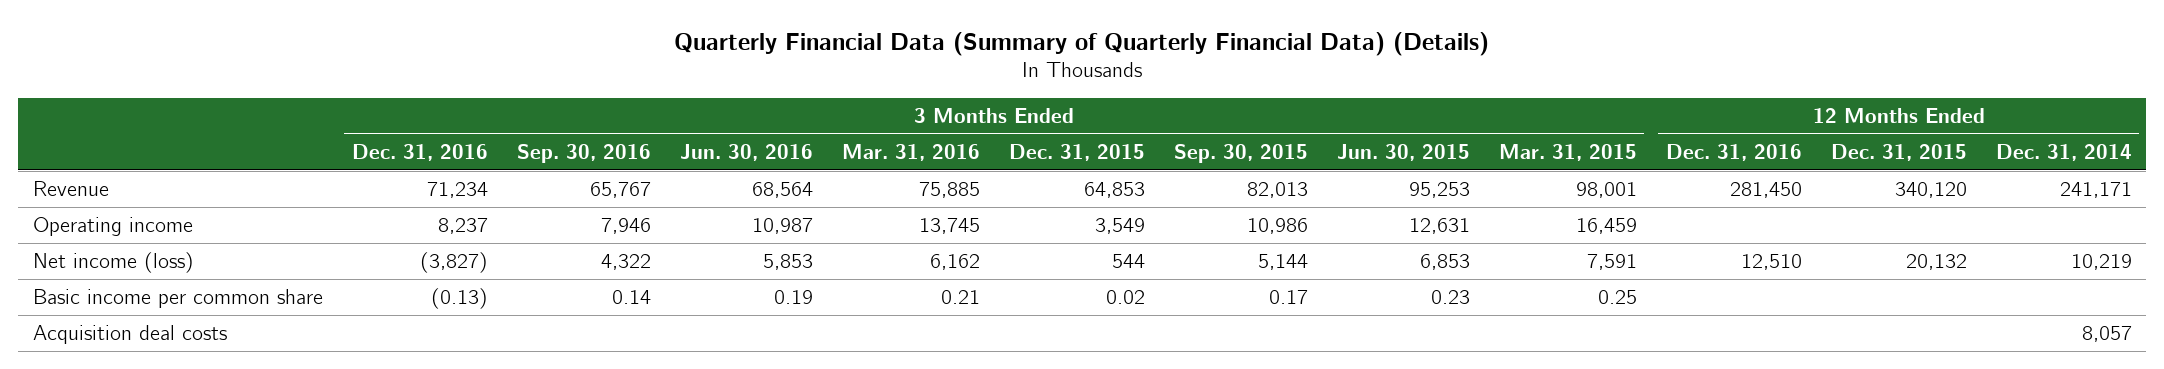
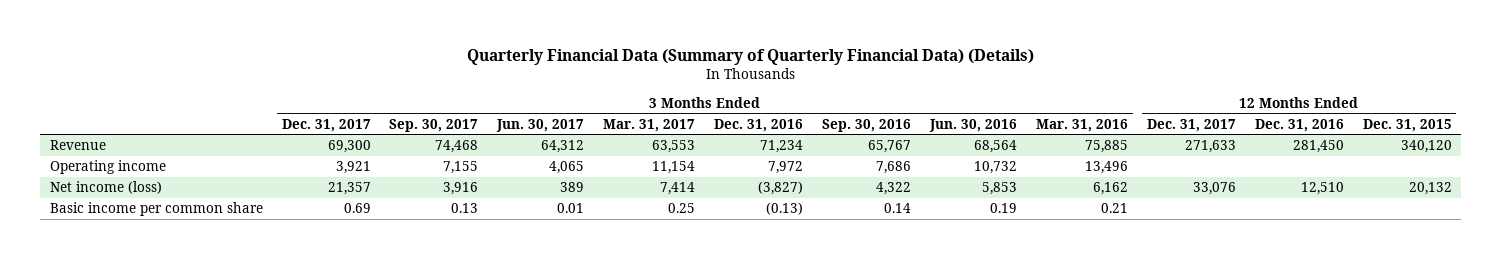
[1008,143,1145,161] Dec. 31, 2015 -> none
[1173,143,1308,163] Sep. 30, 2015 -> none
[1336,143,1470,161] Jun. 30, 2015 -> none
[1498,143,1637,161] Mar. 31, 2015 -> none
[1995,143,2132,161] Dec. 31, 2014 -> none
none -> [281,118,371,132] Dec. 31, 2017
none -> [389,118,479,132] Sep. 30, 2017
none -> [496,118,585,132] Jun. 30, 2017
none -> [603,118,696,132] Mar. 31, 2017
none -> [1146,118,1236,132] Dec. 31, 2017
[437,218,488,235] 8,237 -> [768,161,804,175] 7,972
[600,218,651,235] 7,946 -> [876,161,912,175] 7,686
[751,218,813,235] 10,987 -> [973,161,1017,175] 10,732
[918,218,980,235] 13,745 -> [1084,161,1128,175] 13,496
[32,325,227,345] Acquisition deal costs -> none

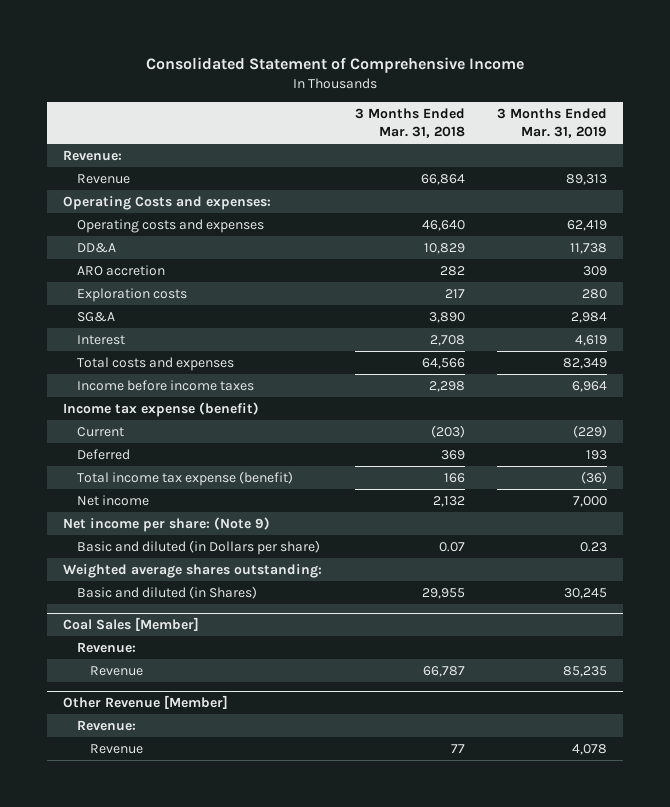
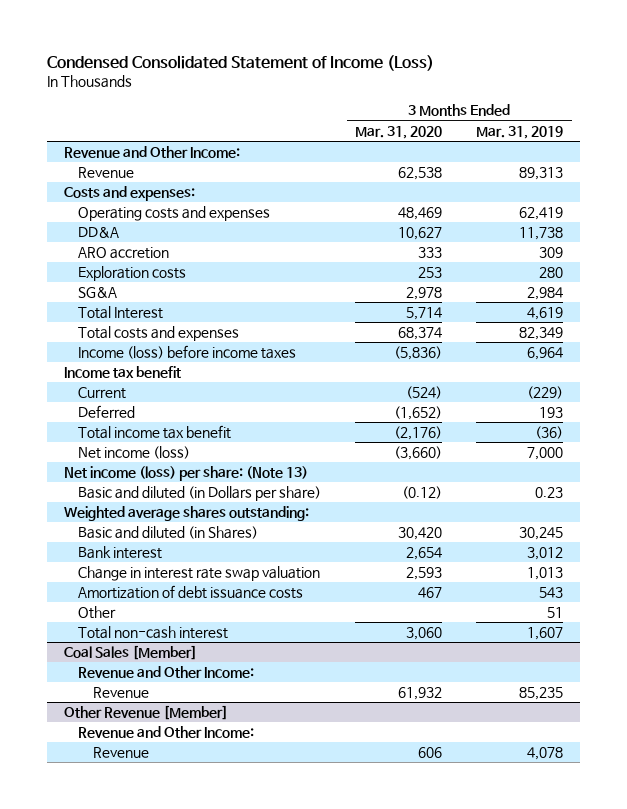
[146,56,525,73] Consolidated Statement of Comprehensive Income -> [46,54,434,71] Condensed Consolidated Statement of Income (Loss)
[354,107,465,138] 3 Months Ended Mar. 31, 2018 -> none
none -> [355,125,443,139] Mar. 31, 2020
[63,149,123,161] Revenue: -> [63,146,240,159] Revenue and Other Income:
[63,195,272,210] Operating Costs and expenses: -> [63,186,195,202] Costs and expenses:
[76,334,125,345] Interest -> [78,306,164,320] Total Interest
[76,379,254,391] Income before income taxes -> [78,345,297,360] Income (loss) before income taxes
[63,401,260,417] Income tax expense (benefit) -> [63,366,181,379] Income tax benefit
[76,470,293,486] Total income tax expense (benefit) -> [78,425,232,440] Total income tax benefit
[76,494,149,506] Net income -> [78,446,191,460] Net income (loss)
[63,516,271,532] Net income per share: (Note 9) -> [63,466,308,482] Net income (loss) per share: (Note 13)
none -> [78,546,163,560] Bank interest
none -> [78,566,321,582] Change in interest rate swap valuation
none -> [78,585,304,600] Amortization of debt issuance costs
none -> [78,606,117,620] Other
none -> [78,626,229,640] Total non-cash interest
[76,641,136,653] Revenue: -> [78,666,255,679] Revenue and Other Income:
[76,719,136,731] Revenue: -> [78,726,255,739] Revenue and Other Income:

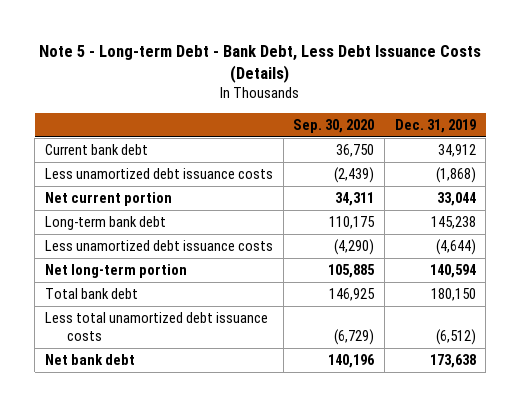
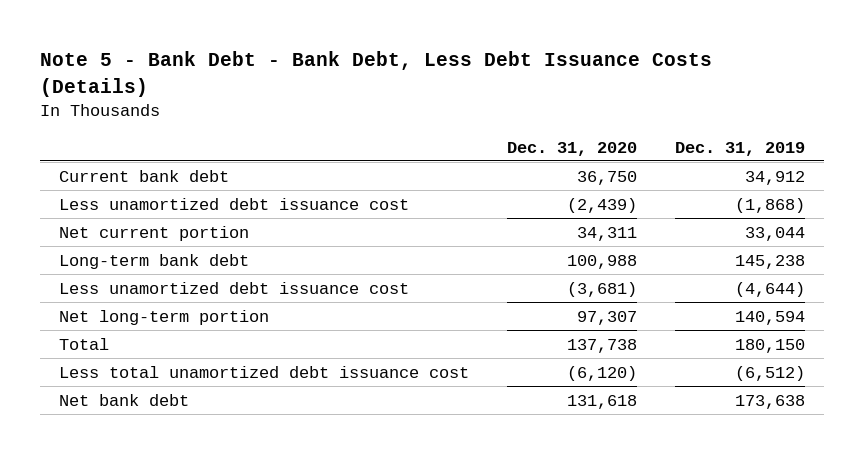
[39,44,482,84] Note 5 - Long-term Debt - Bank Debt, Less Debt Issuance Costs (Details) -> [39,51,712,97] Note 5 - Bank Debt - Bank Debt, Less Debt Issuance Costs (Details)
[293,118,375,133] Sep. 30, 2020 -> none
none -> [506,141,637,156] Dec. 31, 2020
[44,168,273,180] Less unamortized debt issuance costs -> [58,197,409,210] Less unamortized debt issuance cost
[44,240,273,252] Less unamortized debt issuance costs -> [58,281,409,294] Less unamortized debt issuance cost
[44,288,138,300] Total bank debt -> [58,337,109,350] Total
[44,312,268,341] Less total unamortized debt issuance costs -> [58,365,469,378] Less total unamortized debt issuance cost

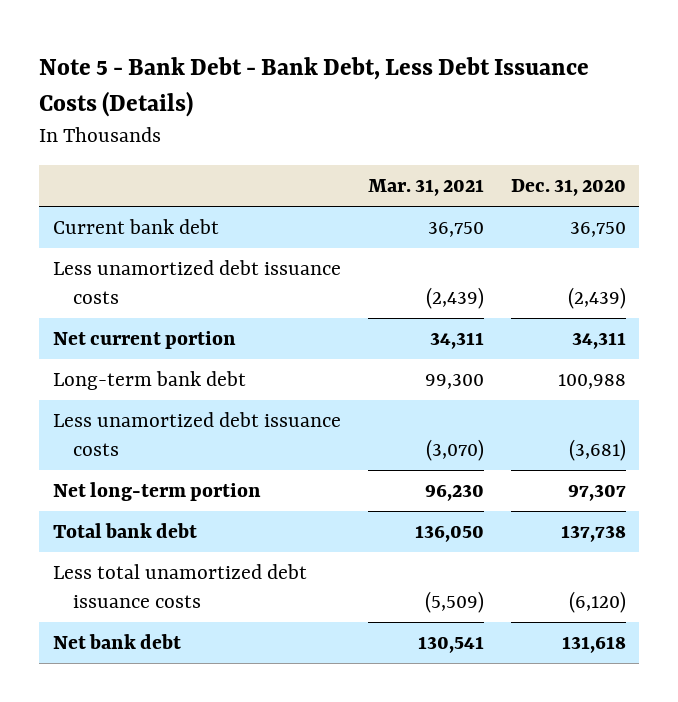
[674,141,805,156] Dec. 31, 2019 -> none
none -> [367,179,484,197] Mar. 31, 2021
[58,197,409,210] Less unamortized debt issuance cost -> [52,260,341,305] Less unamortized debt issuance costs
[58,281,409,294] Less unamortized debt issuance cost -> [52,412,341,457] Less unamortized debt issuance costs
[58,337,109,350] Total -> [52,523,197,539] Total bank debt
[58,365,469,378] Less total unamortized debt issuance cost -> [52,564,307,609] Less total unamortized debt issuance costs

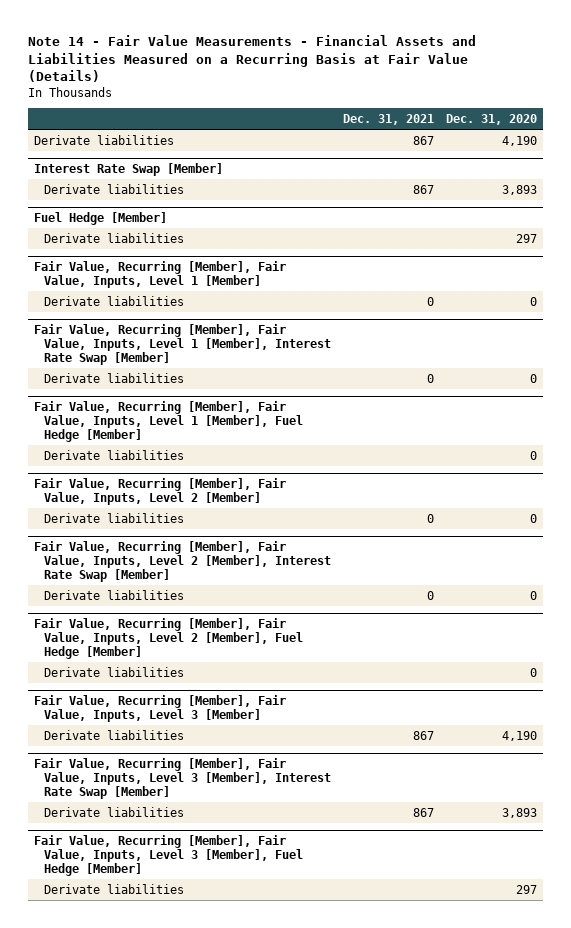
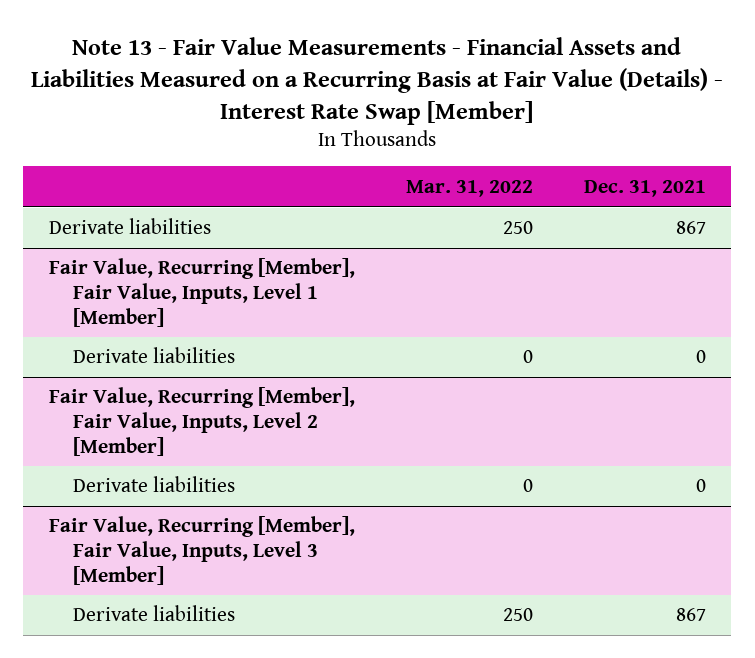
[28,34,477,83] Note 14 - Fair Value Measurements - Financial Assets and Liabilities Measured on a Recurring Basis at Fair Value (Details) -> [31,37,724,125] Note 13 - Fair Value Measurements - Financial Assets and Liabilities Measured on a Recurring Basis at Fair Value (Details) - Interest Rate Swap [Member]
[446,113,538,125] Dec. 31, 2020 -> none
none -> [405,179,533,197] Mar. 31, 2022
[34,162,224,176] Interest Rate Swap [Member] -> none
[44,183,185,194] Derivate liabilities -> none
[34,211,168,225] Fuel Hedge [Member] -> none
[44,232,185,243] Derivate liabilities -> none
[34,323,332,365] Fair Value, Recurring [Member], Fair Value, Inputs, Level 1 [Member], Interest Rate Swap [Member] -> none
[44,372,185,383] Derivate liabilities -> none
[34,400,304,442] Fair Value, Recurring [Member], Fair Value, Inputs, Level 1 [Member], Fuel Hedge [Member] -> none
[44,449,185,460] Derivate liabilities -> none
[34,540,332,582] Fair Value, Recurring [Member], Fair Value, Inputs, Level 2 [Member], Interest Rate Swap [Member] -> none
[44,589,185,600] Derivate liabilities -> none
[34,617,304,659] Fair Value, Recurring [Member], Fair Value, Inputs, Level 2 [Member], Fuel Hedge [Member] -> none
[44,666,185,677] Derivate liabilities -> none
[34,757,332,799] Fair Value, Recurring [Member], Fair Value, Inputs, Level 3 [Member], Interest Rate Swap [Member] -> none
[44,806,185,817] Derivate liabilities -> none
[34,834,304,876] Fair Value, Recurring [Member], Fair Value, Inputs, Level 3 [Member], Fuel Hedge [Member] -> none
[44,883,185,894] Derivate liabilities -> none

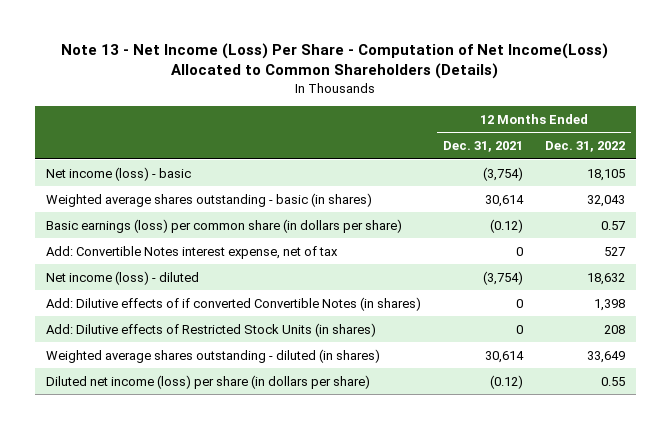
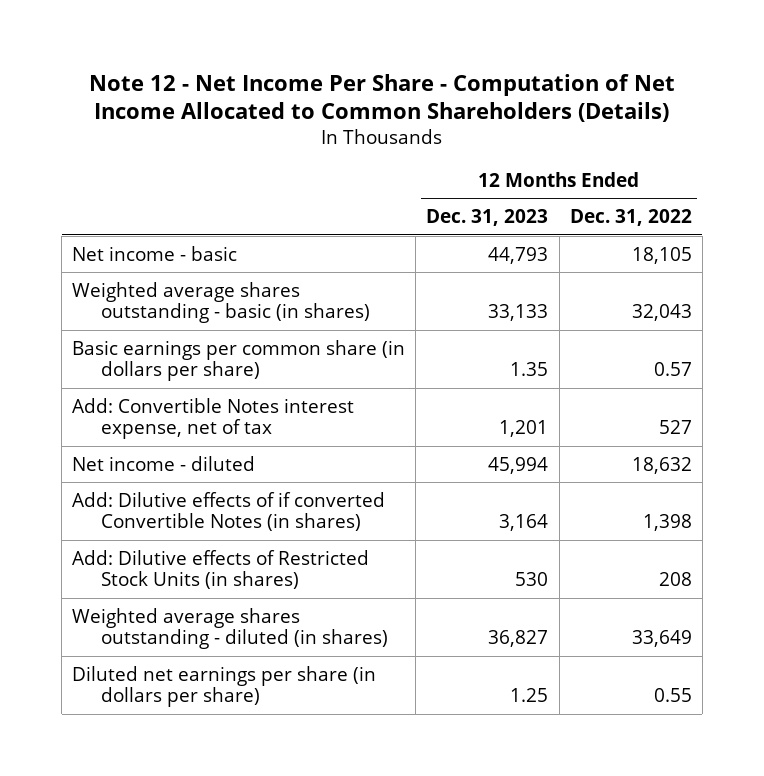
[61,42,609,80] Note 13 - Net Income (Loss) Per Share - Computation of Net Income(Loss) Allocated to Common Shareholders (Details) -> [88,73,675,123] Note 12 - Net Income Per Share - Computation of Net Income Allocated to Common Shareholders (Details)
[442,141,523,153] Dec. 31, 2021 -> none
none -> [426,209,549,227] Dec. 31, 2023
[45,166,191,181] Net income (loss) - basic -> [72,245,238,261] Net income - basic
[45,218,402,233] Basic earnings (loss) per common share (in dollars per share) -> [72,339,406,382] Basic earnings per common share (in dollars per share)
[45,270,199,285] Net income (loss) - diluted -> [72,455,256,471] Net income - diluted
[45,374,370,389] Diluted net income (loss) per share (in dollars per share) -> [72,665,377,708] Diluted net earnings per share (in dollars per share)

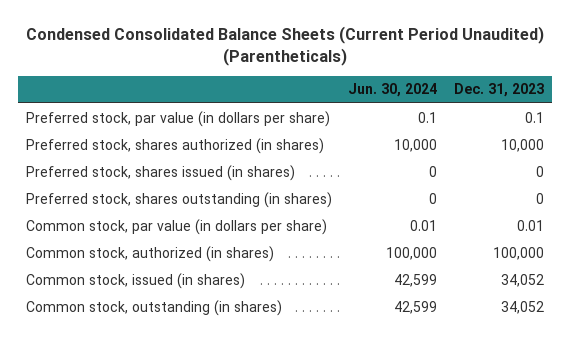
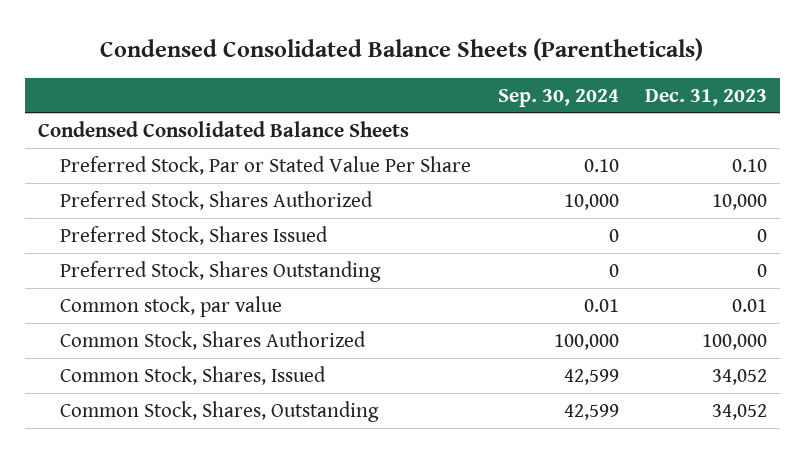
[25,25,544,66] Condensed Consolidated Balance Sheets (Current Period Unaudited) (Parentheticals) -> [100,38,704,62] Condensed Consolidated Balance Sheets (Parentheticals)
[348,83,438,98] Jun. 30, 2024 -> none
none -> [497,88,619,107] Sep. 30, 2024
none -> [37,120,409,137] Condensed Consolidated Balance Sheets
[26,110,331,127] Preferred stock, par value (in dollars per share) -> [60,155,472,175] Preferred Stock, Par or Stated Value Per Share
[524,111,544,123] 0.1 -> [731,158,767,172] 0.10
[26,137,325,154] Preferred stock, shares authorized (in shares) -> [60,190,374,210] Preferred Stock, Shares Authorized
[26,164,296,181] Preferred stock, shares issued (in shares) -> [60,225,329,245] Preferred Stock, Shares Issued
[26,191,333,208] Preferred stock, shares outstanding (in shares) -> [60,260,382,282] Preferred Stock, Shares Outstanding
[26,218,328,235] Common stock, par value (in dollars per share) -> [60,295,283,317] Common stock, par value
[26,245,275,262] Common stock, authorized (in shares) -> [60,330,367,350] Common Stock, Shares Authorized
[26,272,246,289] Common stock, issued (in shares) -> [60,365,327,385] Common Stock, Shares, Issued
[26,299,283,316] Common stock, outstanding (in shares) -> [60,400,380,422] Common Stock, Shares, Outstanding

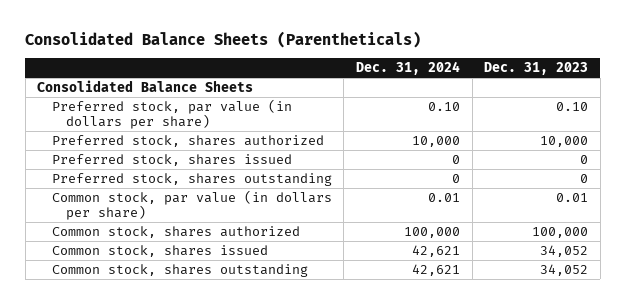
[100,38,704,62] Condensed Consolidated Balance Sheets (Parentheticals) -> [25,31,422,49] Consolidated Balance Sheets (Parentheticals)
[497,88,619,107] Sep. 30, 2024 -> none
none -> [355,61,460,76] Dec. 31, 2024
[37,120,409,137] Condensed Consolidated Balance Sheets -> [37,79,254,92] Consolidated Balance Sheets
[60,155,472,175] Preferred Stock, Par or Stated Value Per Share -> [51,98,292,130] Preferred stock, par value (in dollars per share)
[60,190,374,210] Preferred Stock, Shares Authorized -> [51,134,324,147] Preferred stock, shares authorized
[60,225,329,245] Preferred Stock, Shares Issued -> [51,153,292,166] Preferred stock, shares issued
[60,260,382,282] Preferred Stock, Shares Outstanding -> [51,172,332,186] Preferred stock, shares outstanding
[60,295,283,317] Common stock, par value -> [51,189,332,221] Common stock, par value (in dollars per share)
[60,330,367,350] Common Stock, Shares Authorized -> [51,225,300,238] Common stock, shares authorized
[60,365,327,385] Common Stock, Shares, Issued -> [51,244,268,257] Common stock, shares issued
[60,400,380,422] Common Stock, Shares, Outstanding -> [51,263,308,277] Common stock, shares outstanding

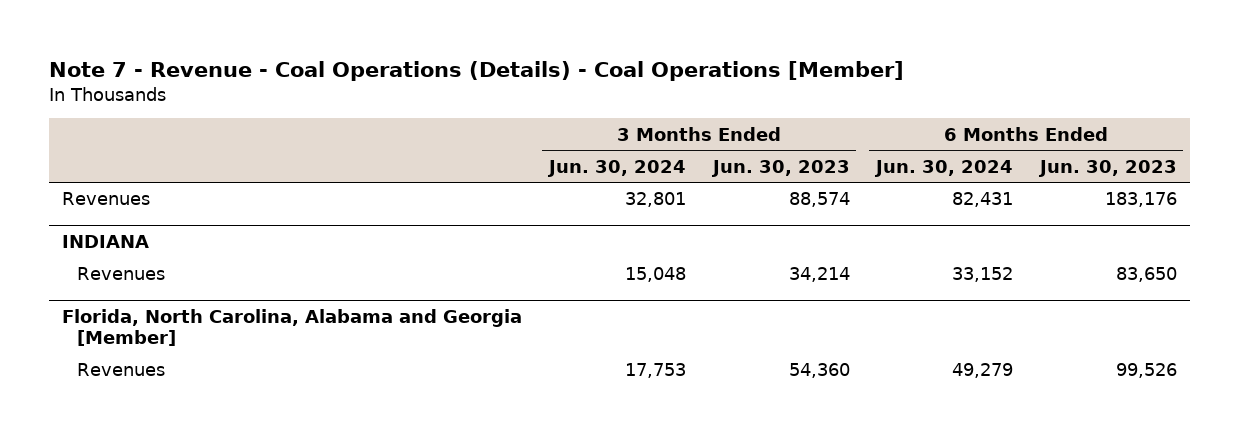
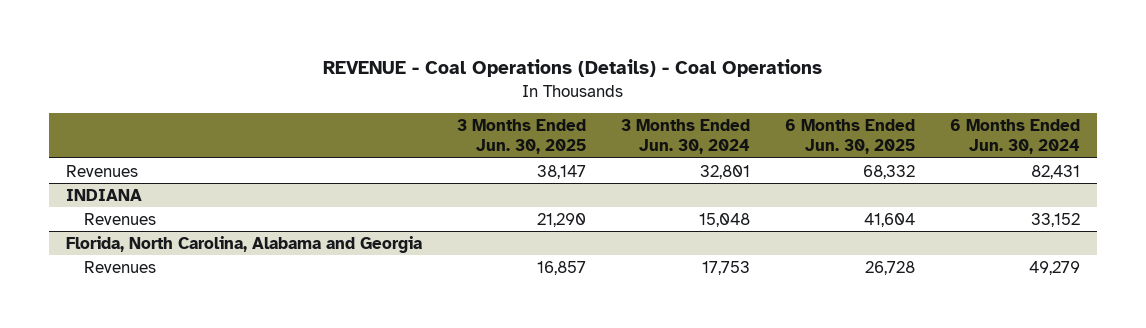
[49,60,905,81] Note 7 - Revenue - Coal Operations (Details) - Coal Operations [Member] -> [322,59,822,78] REVENUE - Coal Operations (Details) - Coal Operations
[710,159,850,177] Jun. 30, 2023 -> none
[1037,159,1177,177] Jun. 30, 2023 -> none
none -> [456,118,586,155] 3 Months Ended Jun. 30, 2025
none -> [784,118,915,155] 6 Months Ended Jun. 30, 2025
[62,309,523,347] Florida, North Carolina, Alabama and Georgia [Member] -> [66,235,423,253] Florida, North Carolina, Alabama and Georgia

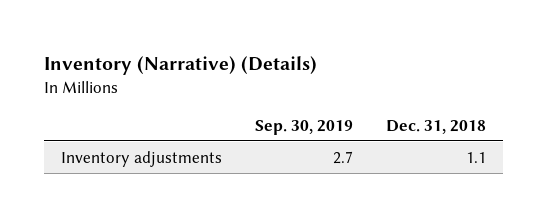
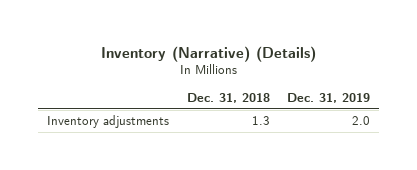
[255,119,354,135] Sep. 30, 2019 -> none
none -> [287,93,371,104] Dec. 31, 2019
[466,151,487,163] 1.1 -> [251,116,270,126] 1.3

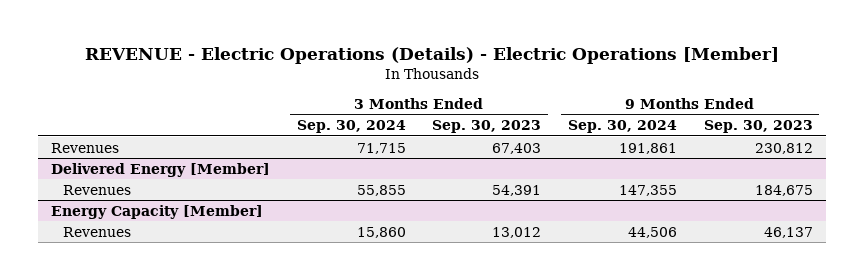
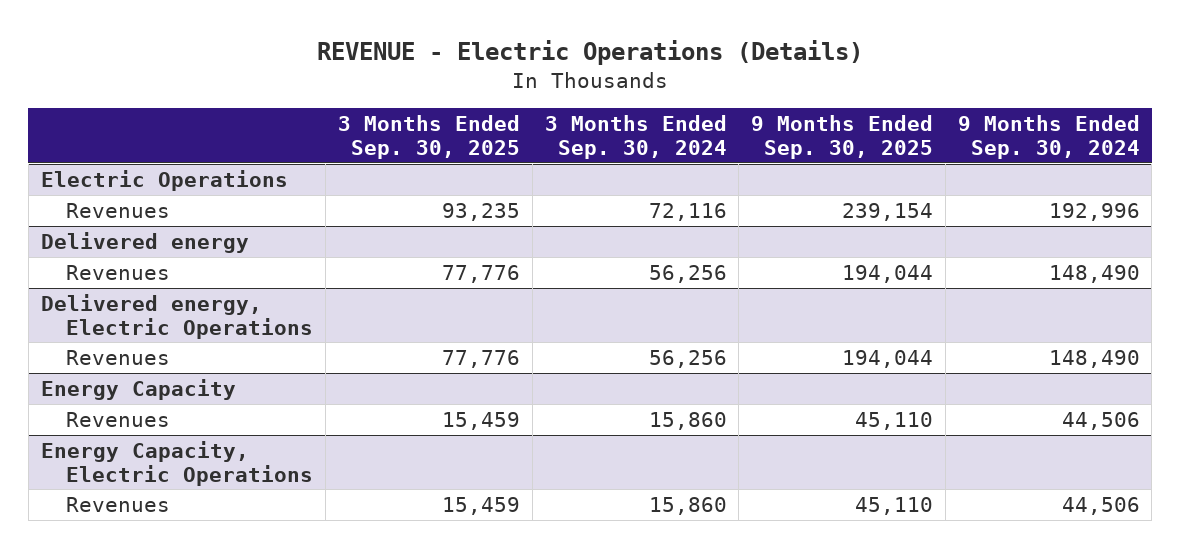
[84,46,779,64] REVENUE - Electric Operations (Details) - Electric Operations [Member] -> [317,40,864,66] REVENUE - Electric Operations (Details)
[432,120,542,134] Sep. 30, 2023 -> none
[703,120,813,134] Sep. 30, 2023 -> none
none -> [338,115,521,159] 3 Months Ended Sep. 30, 2025
none -> [751,115,934,159] 9 Months Ended Sep. 30, 2025
none -> [40,169,288,191] Electric Operations
[356,142,406,154] 71,715 -> [648,202,727,221] 72,116
[618,142,677,154] 191,861 -> [1048,202,1140,221] 192,996
[50,162,270,177] Delivered Energy [Member] -> [40,231,249,253] Delivered energy
[356,184,406,196] 55,855 -> [648,264,727,283] 56,256
[618,184,677,196] 147,355 -> [1048,264,1140,283] 148,490
none -> [40,293,314,339] Delivered energy, Electric Operations
none -> [66,349,171,365] Revenues
[50,204,263,219] Energy Capacity [Member] -> [40,378,236,400] Energy Capacity
none -> [40,440,314,486] Energy Capacity, Electric Operations
none -> [66,496,171,512] Revenues

